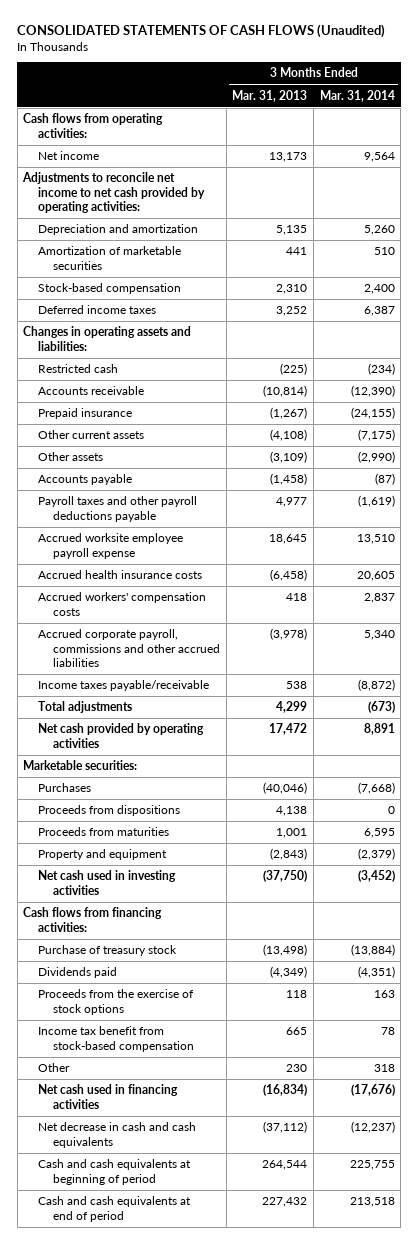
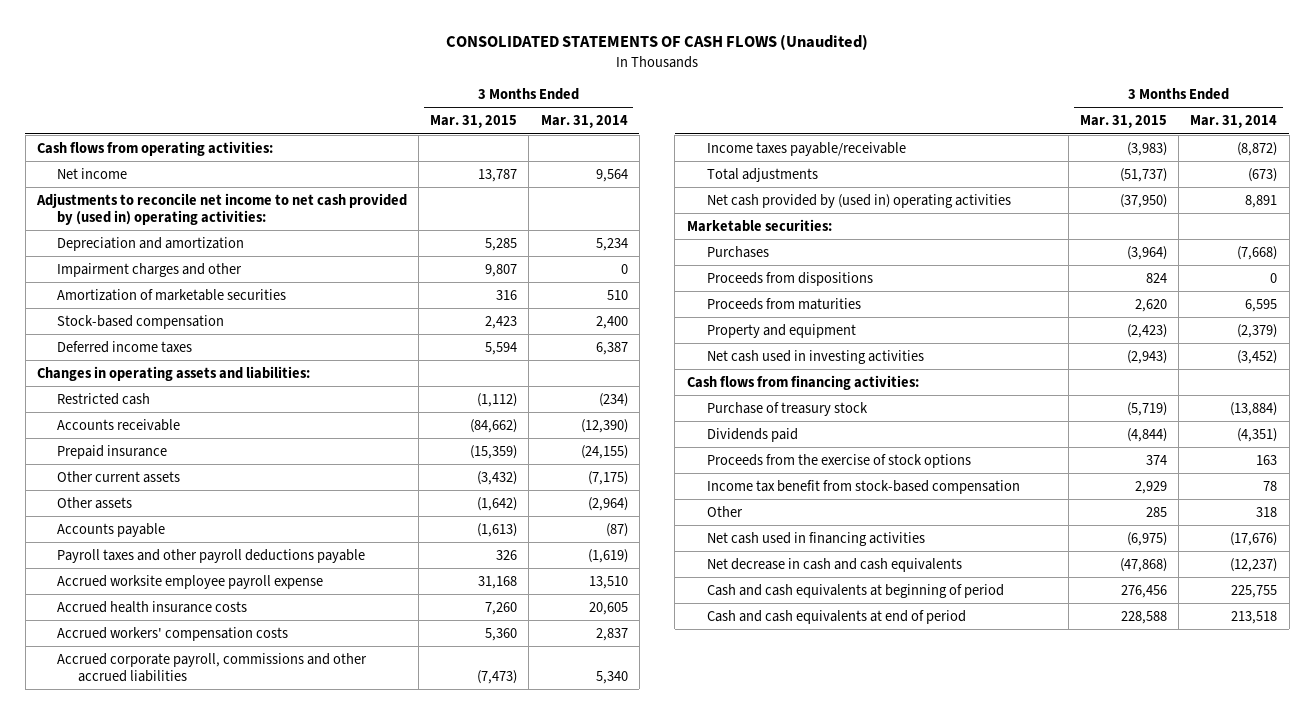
[232,89,308,102] Mar. 31, 2013 -> none
none -> [430,115,518,129] Mar. 31, 2015
[22,172,206,214] Adjustments to reconcile net income to net cash provided by operating activities: -> [35,192,407,225] Adjustments to reconcile net income to net cash provided by (used in) operating activities:
[363,225,395,236] 5,260 -> [595,237,628,251] 5,234
none -> [57,262,243,277] Impairment charges and other
[357,451,395,464] (2,990) -> [587,496,628,511] (2,964)
[38,723,205,748] Net cash provided by operating activities -> [707,193,1012,208] Net cash provided by (used in) operating activities

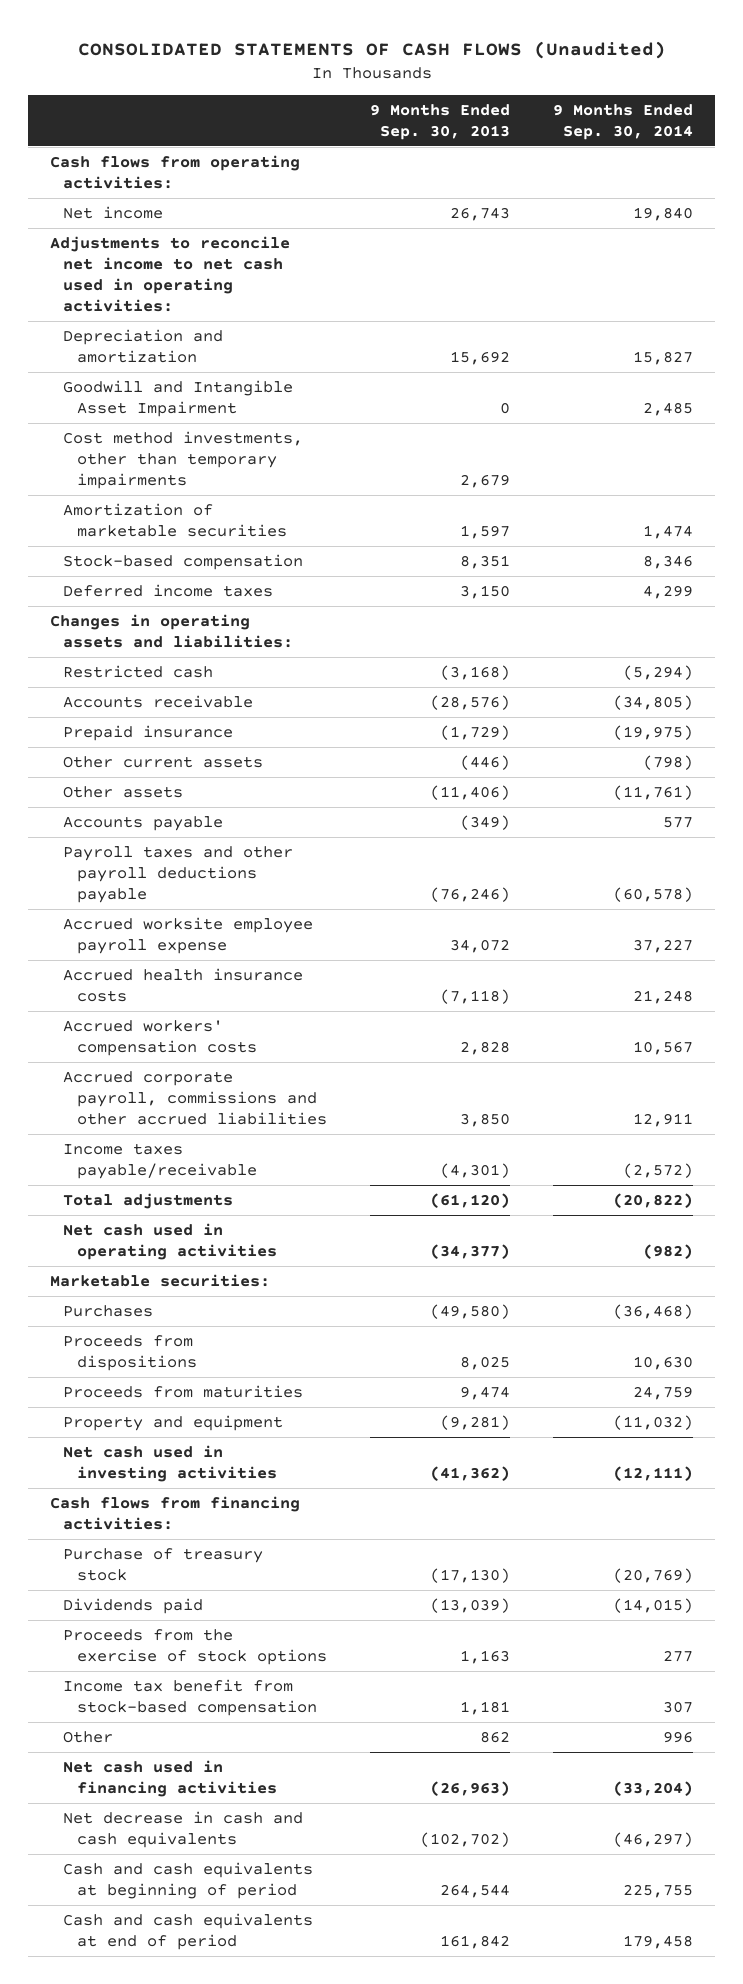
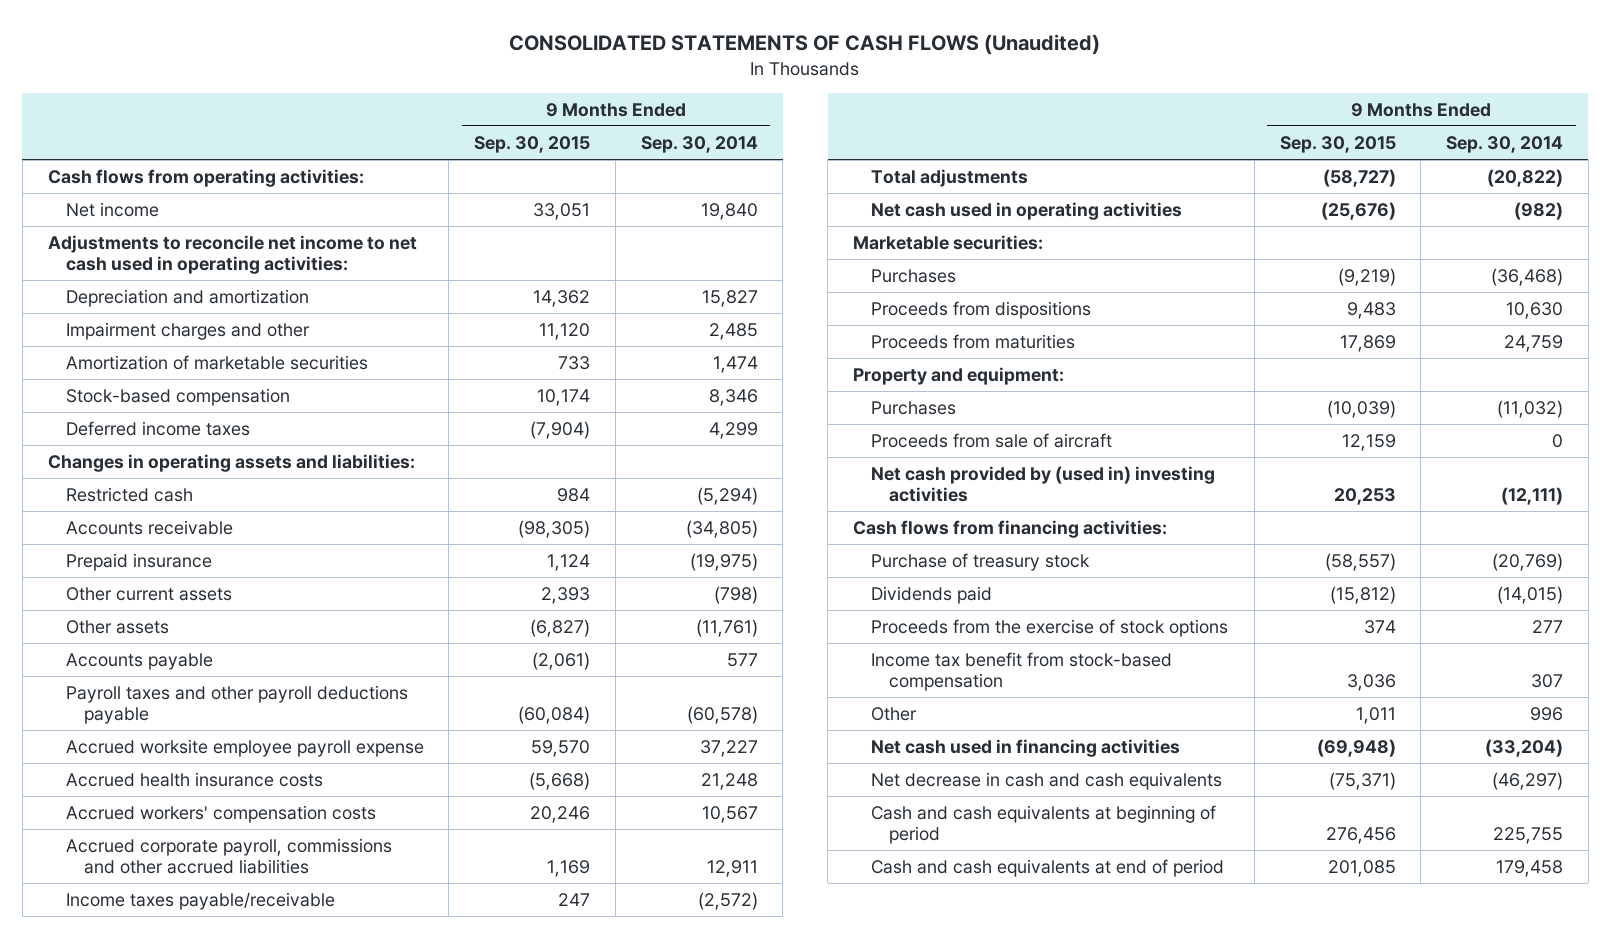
[369,104,510,141] 9 Months Ended Sep. 30, 2013 -> none
none -> [474,135,591,153] Sep. 30, 2015
[63,430,304,490] Cost method investments, other than temporary impairments -> none
[63,379,294,417] Goodwill and Intangible Asset Impairment -> [65,322,310,341] Impairment charges and other
none -> [853,367,1065,386] Property and equipment:
[63,1414,284,1431] Property and equipment -> [871,401,957,416] Purchases
none -> [871,433,1113,449] Proceeds from sale of aircraft
[63,1444,277,1482] Net cash used in investing activities -> [871,466,1216,503] Net cash provided by (used in) investing activities

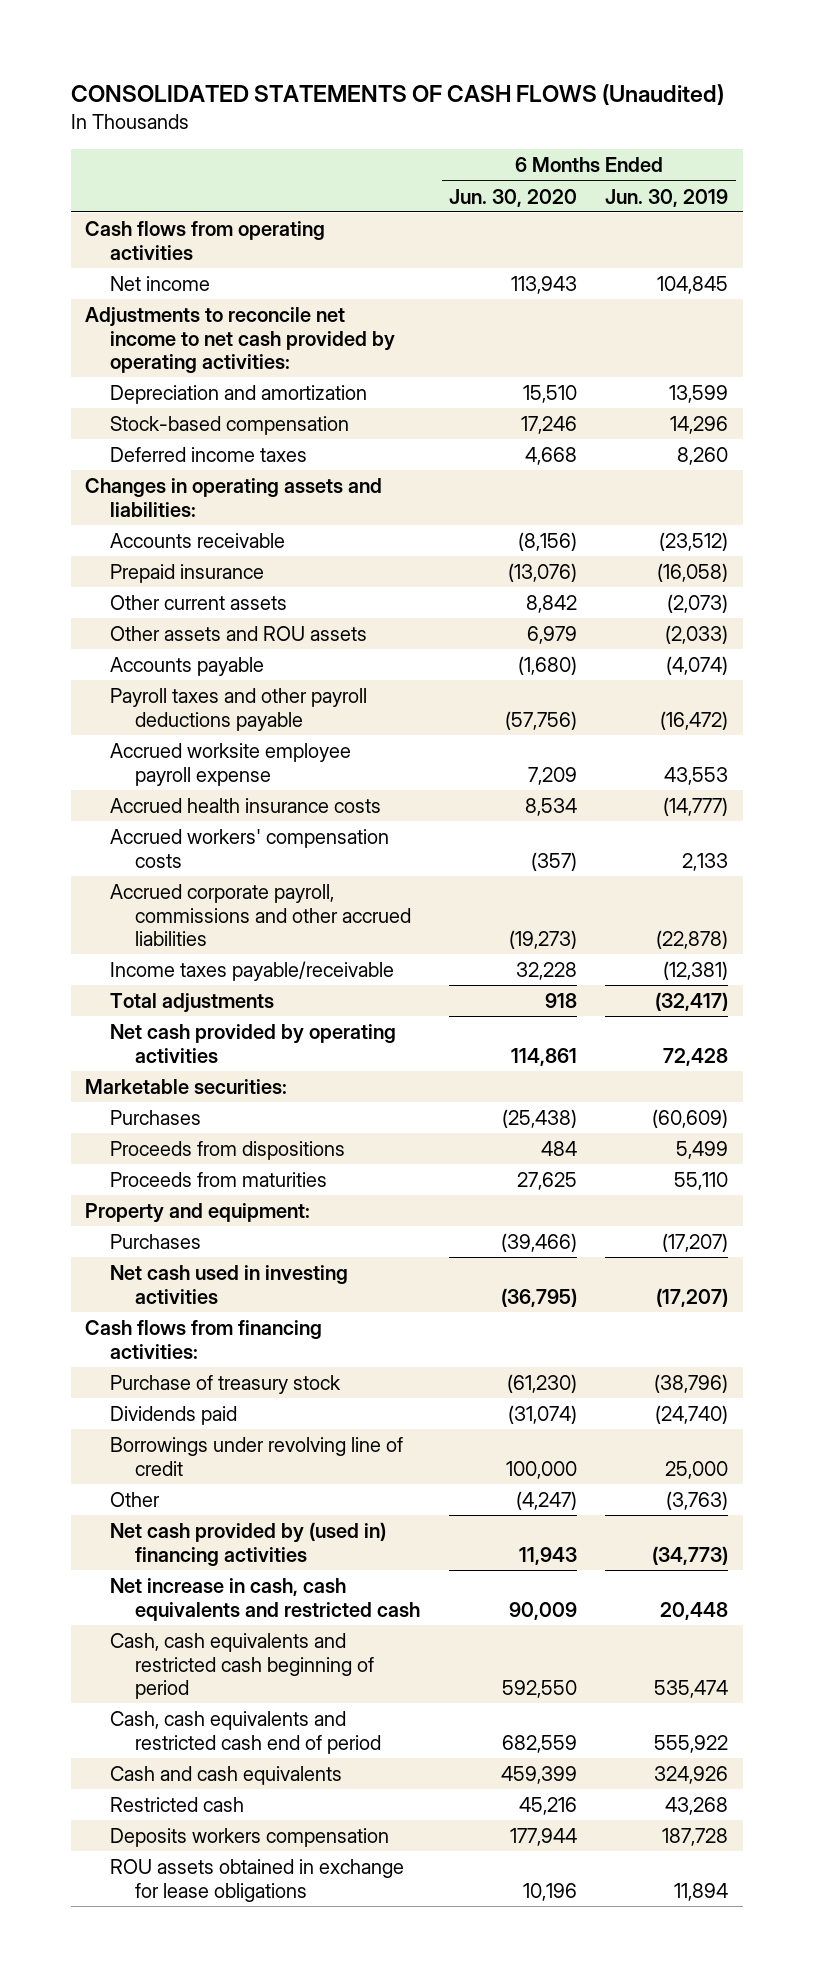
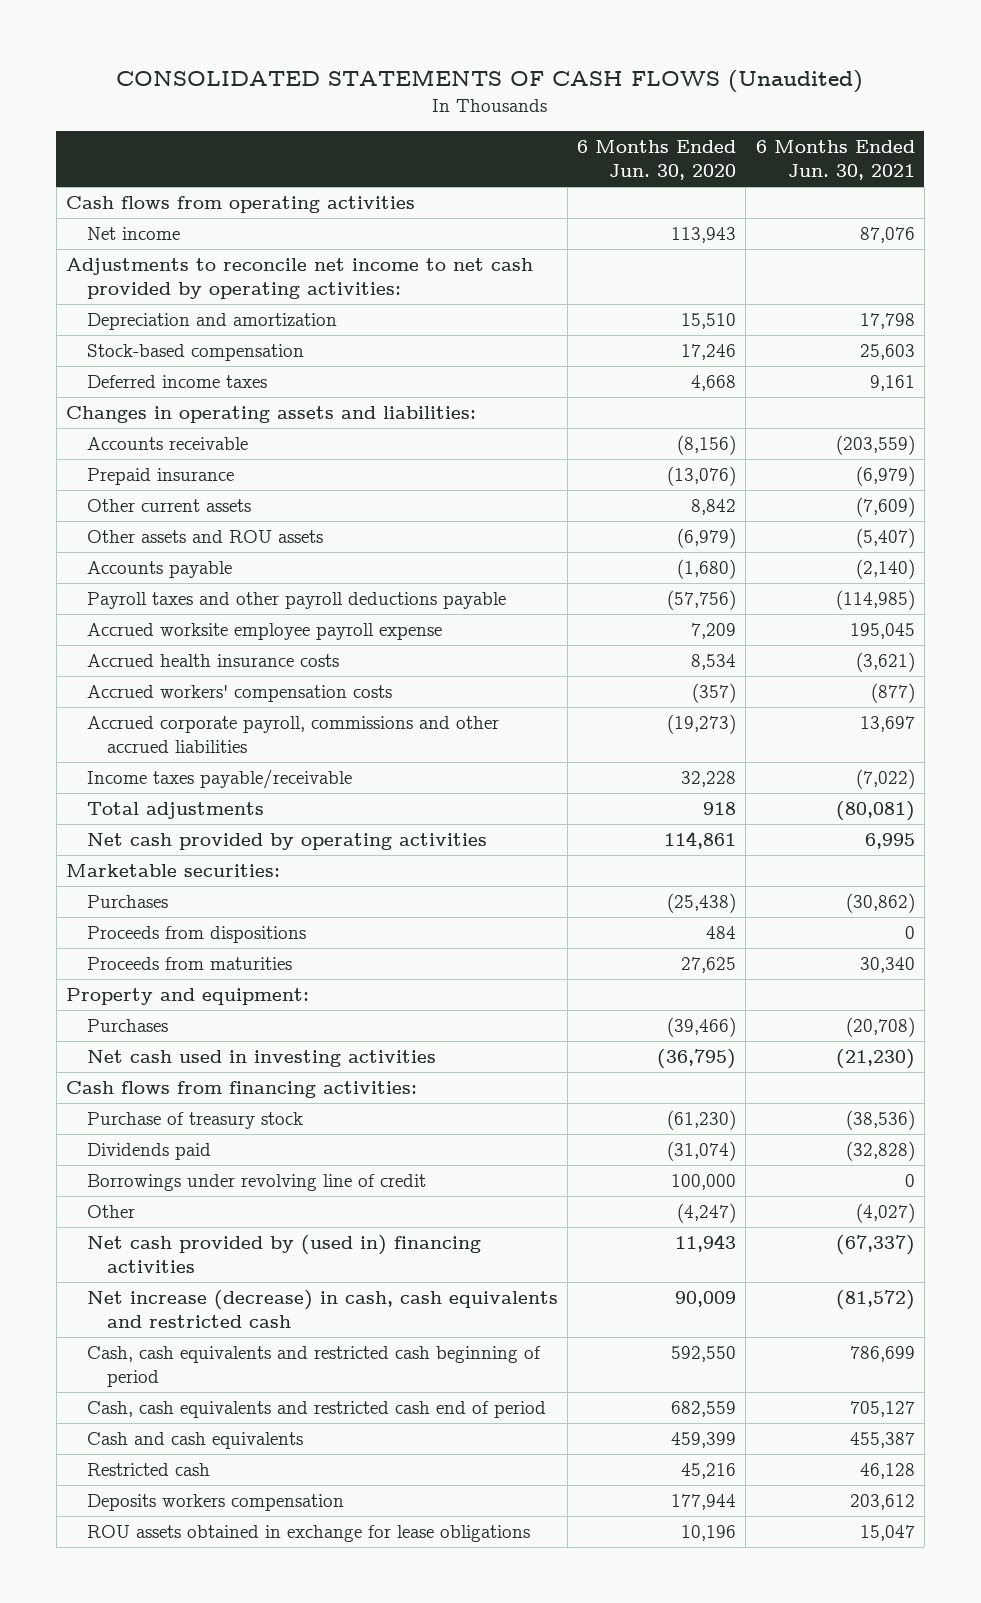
[605,188,729,207] Jun. 30, 2019 -> none
none -> [755,140,915,181] 6 Months Ended Jun. 30, 2021
[526,625,577,644] 6,979 -> [677,528,737,549] (6,979)
[110,1577,421,1621] Net increase in cash, cash equivalents and restricted cash -> [86,1290,558,1329] Net increase (decrease) in cash, cash equivalents and restricted cash

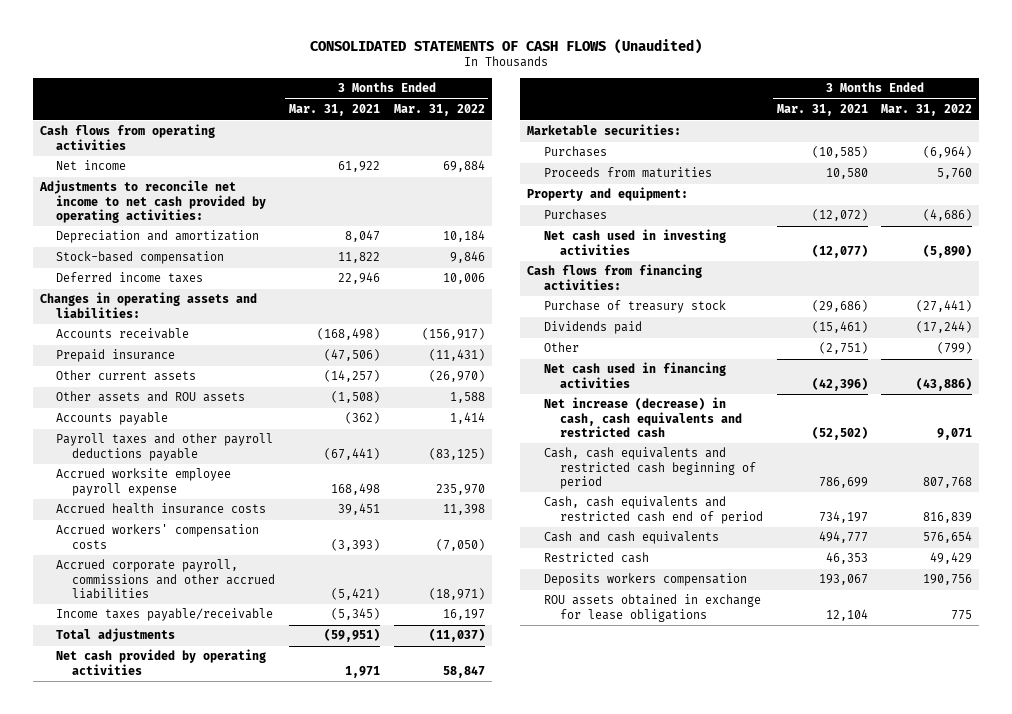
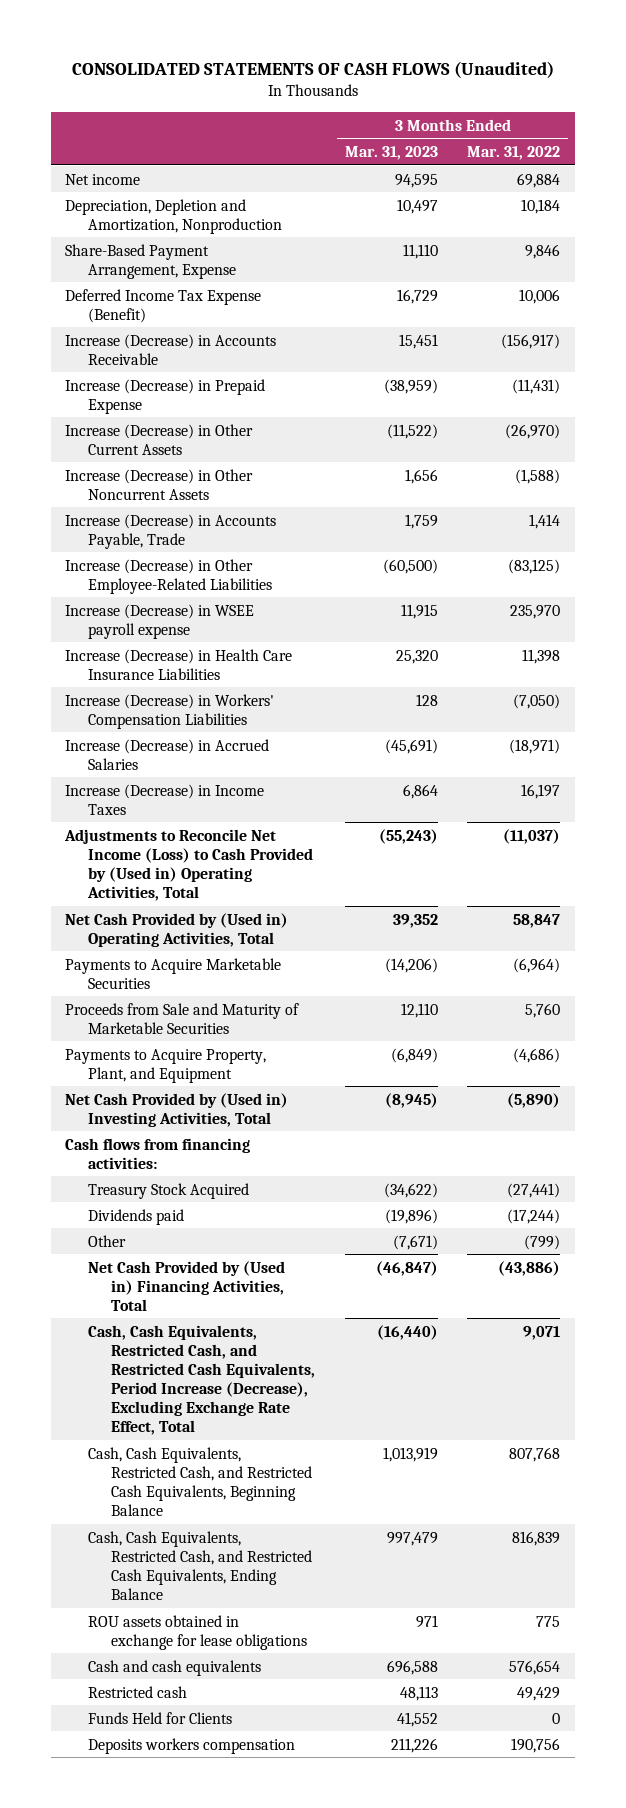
[288,104,380,117] Mar. 31, 2021 -> none
none -> [344,145,438,160] Mar. 31, 2023
[39,124,215,150] Cash flows from operating activities -> none
[38,180,266,224] Adjustments to reconcile net income to net cash provided by operating activities: -> none
[39,292,257,318] Changes in operating assets and liabilities: -> none
[527,124,682,136] Marketable securities: -> none
[527,187,689,202] Property and equipment: -> none
[55,230,259,244] Depreciation and amortization -> [65,198,283,234] Depreciation, Depletion and Amortization, Nonproduction
[55,251,224,265] Stock-based compensation -> [65,243,237,279] Share-Based Payment Arrangement, Expense
[55,272,203,284] Deferred income taxes -> [65,288,262,323] Deferred Income Tax Expense (Benefit)
[55,328,189,340] Accounts receivable -> [65,333,277,365] Increase (Decrease) in Accounts Receivable
[55,349,175,363] Prepaid insurance -> [65,378,266,414] Increase (Decrease) in Prepaid Expense
[55,370,196,382] Other current assets -> [65,423,254,455] Increase (Decrease) in Other Current Assets
[55,391,245,403] Other assets and ROU assets -> [65,468,254,500] Increase (Decrease) in Other Noncurrent Assets
[449,392,485,404] 1,588 -> [515,468,561,484] (1,588)
[55,412,168,426] Accounts payable -> [65,513,277,549] Increase (Decrease) in Accounts Payable, Trade
[55,433,273,461] Payroll taxes and other payroll deductions payable -> [65,558,273,594] Increase (Decrease) in Other Employee-Related Liabilities
[55,468,231,496] Accrued worksite employee payroll expense -> [65,603,255,639] Increase (Decrease) in WSEE payroll expense
[55,503,266,515] Accrued health insurance costs -> [65,648,293,680] Increase (Decrease) in Health Care Insurance Liabilities
[55,524,259,549] Accrued workers' compensation costs -> [65,693,275,729] Increase (Decrease) in Workers' Compensation Liabilities
[55,559,276,600] Accrued corporate payroll, commissions and other accrued liabilities -> [65,738,270,770] Increase (Decrease) in Accrued Salaries
[55,608,273,622] Income taxes payable/receivable -> [65,783,265,815] Increase (Decrease) in Income Taxes
[55,628,175,643] Total adjustments -> [64,828,314,901] Adjustments to Reconcile Net Income (Loss) to Cash Provided by (Used in) Operating Activities, Total
[55,649,266,675] Net cash provided by operating activities -> [65,912,289,947] Net Cash Provided by (Used in) Operating Activities, Total
[543,146,607,158] Purchases -> [65,957,282,989] Payments to Acquire Marketable Securities
[543,167,712,179] Proceeds from maturities -> [65,1002,300,1034] Proceeds from Sale and Maturity of Marketable Securities
[543,209,607,221] Purchases -> [65,1048,267,1083] Payments to Acquire Property, Plant, and Equipment
[543,229,726,255] Net cash used in investing activities -> [65,1092,289,1127] Net Cash Provided by (Used in) Investing Activities, Total
[543,300,726,314] Purchase of treasury stock -> [88,1182,250,1199] Treasury Stock Acquired
[543,362,726,388] Net cash used in financing activities -> [88,1260,286,1311] Net Cash Provided by (Used in) Financing Activities, Total
[543,397,742,438] Net increase (decrease) in cash, cash equivalents and restricted cash -> [88,1324,316,1435] Cash, Cash Equivalents, Restricted Cash, and Restricted Cash Equivalents, Period Increase (Decrease), Excluding Exchange Rate Effect, Total
[543,447,756,490] Cash, cash equivalents and restricted cash beginning of period -> [88,1446,313,1516] Cash, Cash Equivalents, Restricted Cash, and Restricted Cash Equivalents, Beginning Balance
[543,496,763,524] Cash, cash equivalents and restricted cash end of period -> [88,1530,313,1600] Cash, Cash Equivalents, Restricted Cash, and Restricted Cash Equivalents, Ending Balance
[543,594,761,622] ROU assets obtained in exchange for lease obligations -> [88,1614,308,1650] ROU assets obtained in exchange for lease obligations
none -> [88,1711,233,1724] Funds Held for Clients

